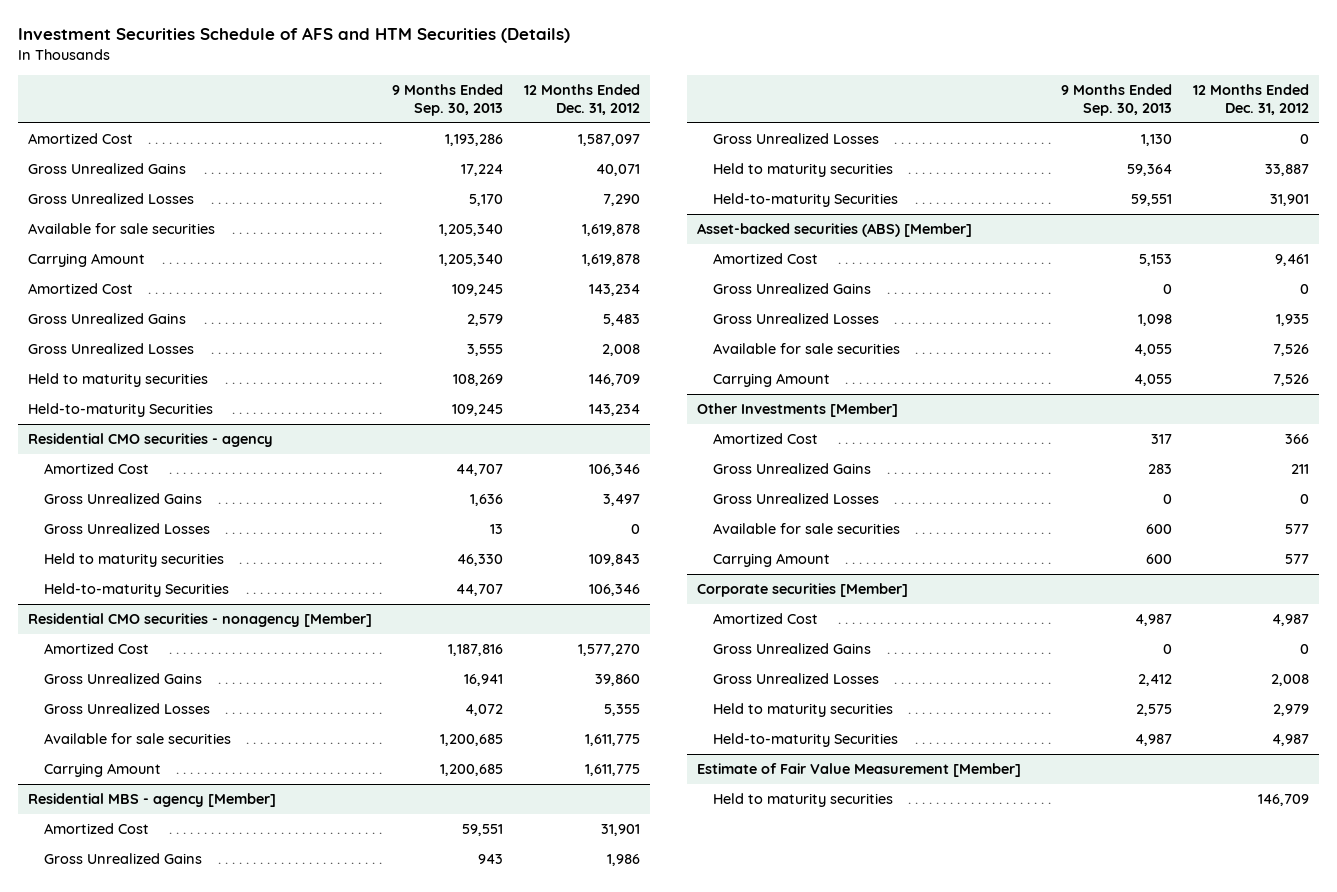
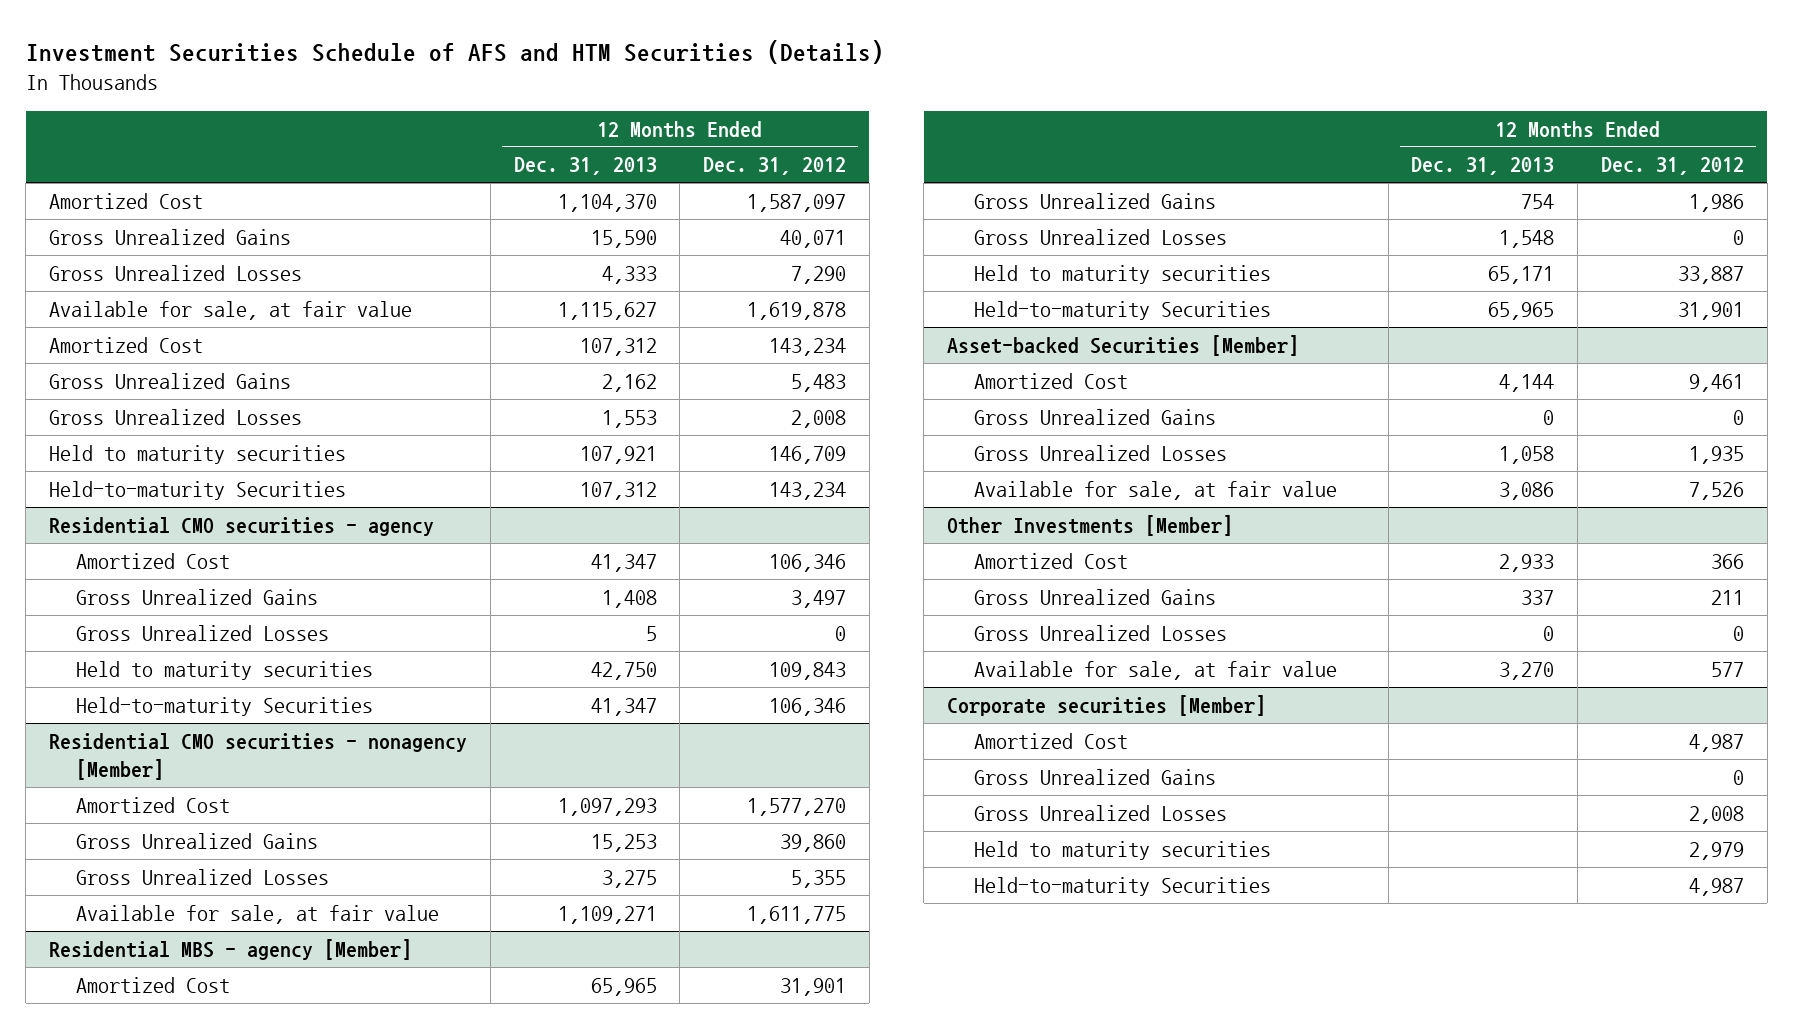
[392,83,504,116] 9 Months Ended Sep. 30, 2013 -> none
none -> [513,157,657,176] Dec. 31, 2013
[27,253,145,268] Carrying Amount -> none
[27,223,215,235] Available for sale securities -> [49,300,413,320] Available for sale, at fair value
[44,763,162,778] Carrying Amount -> none
[44,733,232,745] Available for sale securities -> [76,904,440,924] Available for sale, at fair value
[696,223,972,238] Asset-backed securities (ABS) [Member] -> [947,334,1300,356] Asset-backed Securities [Member]
[713,373,831,388] Carrying Amount -> none
[713,343,901,355] Available for sale securities -> [974,480,1338,500] Available for sale, at fair value
[713,553,831,568] Carrying Amount -> none
[713,523,901,535] Available for sale securities -> [974,660,1338,680] Available for sale, at fair value
[696,763,1021,778] Estimate of Fair Value Measurement [Member] -> none
[713,793,894,808] Held to maturity securities -> none

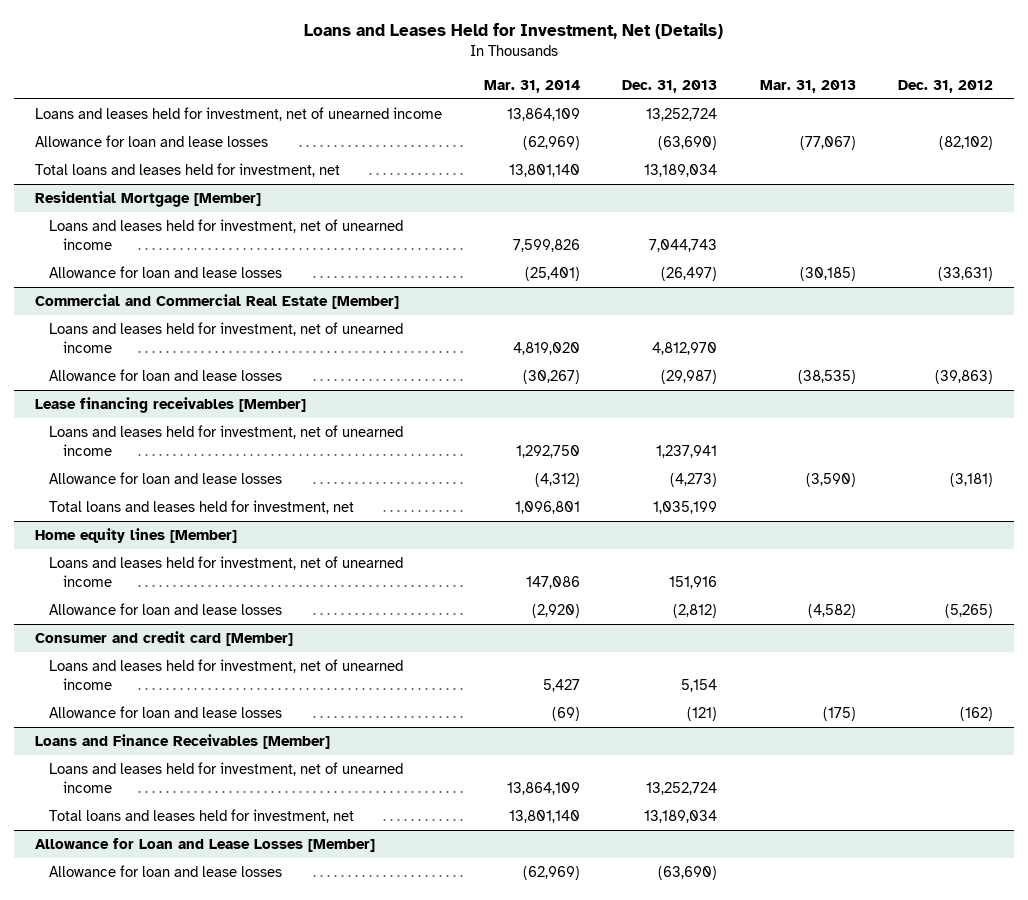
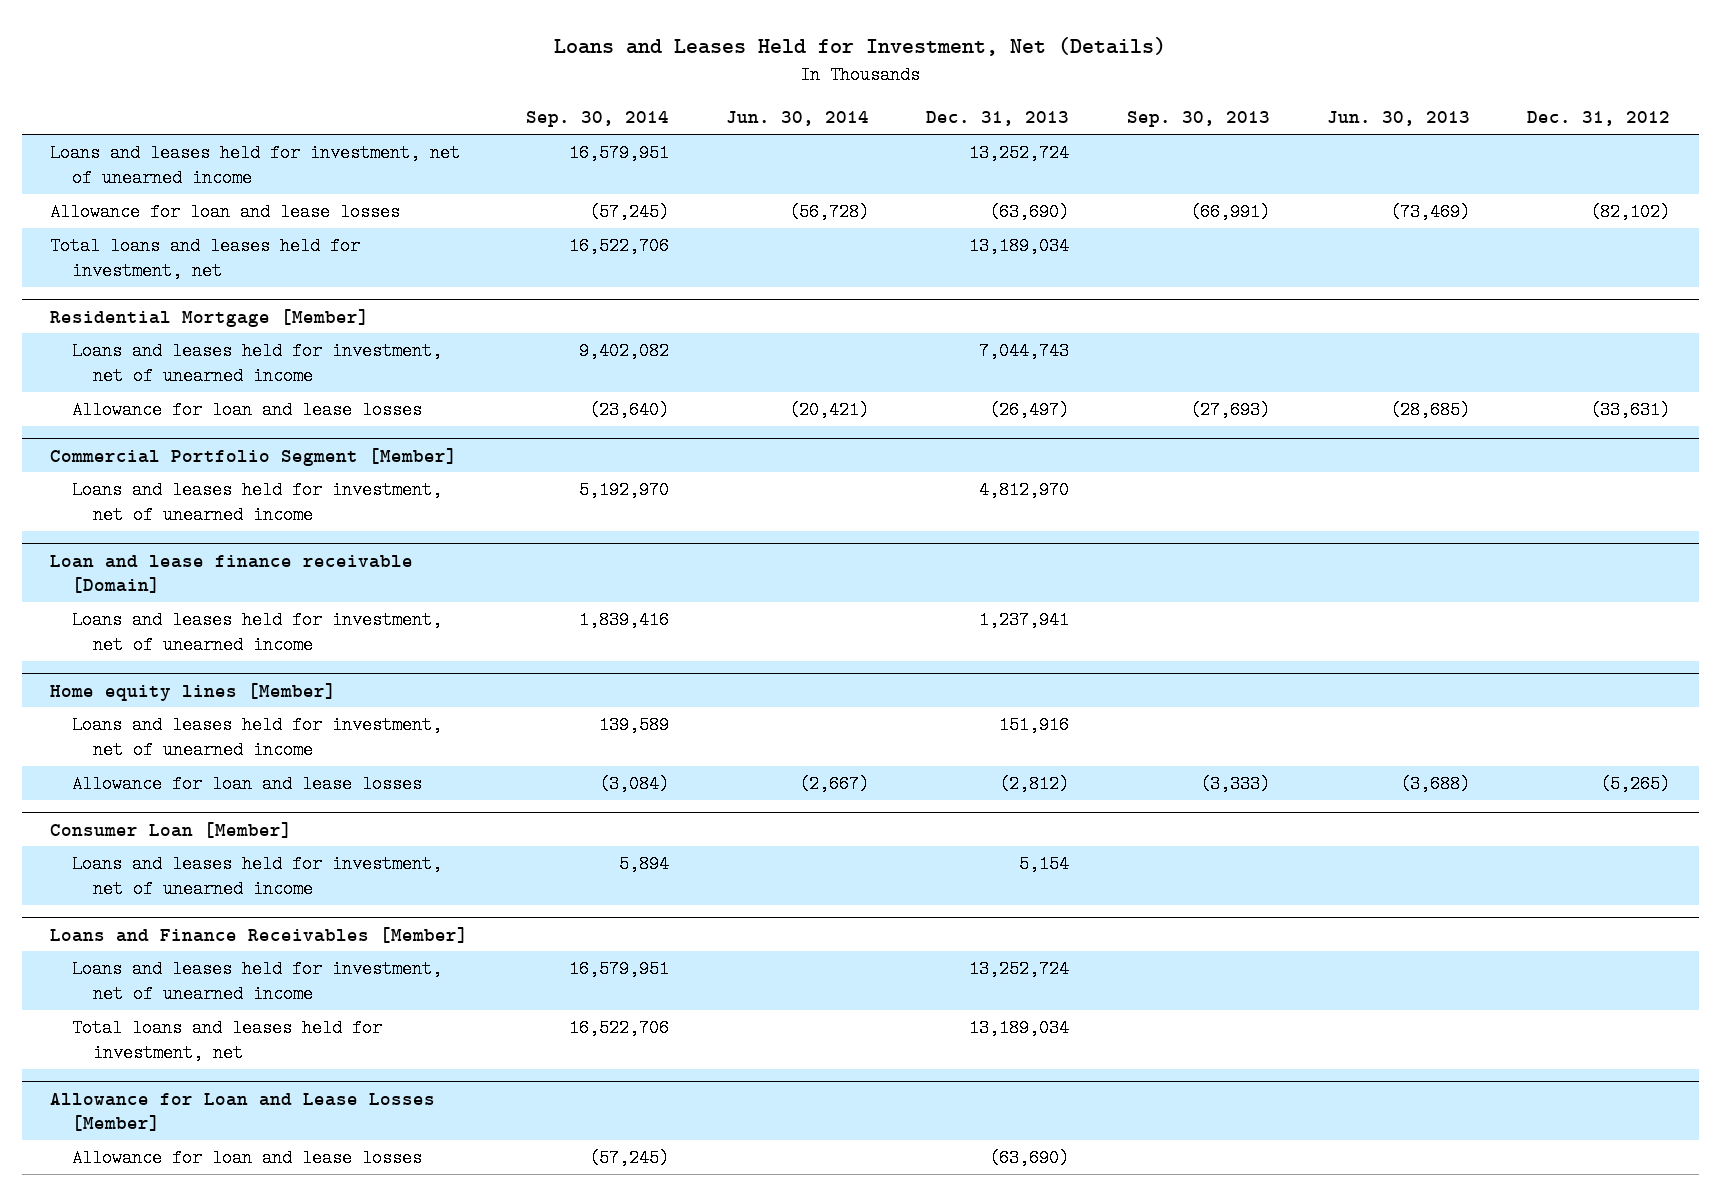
[484,79,581,93] Mar. 31, 2014 -> none
[759,79,856,93] Mar. 31, 2013 -> none
none -> [525,111,669,128] Sep. 30, 2014
none -> [726,111,870,127] Jun. 30, 2014
none -> [1126,111,1270,128] Sep. 30, 2013
none -> [1326,111,1470,127] Jun. 30, 2013
[34,294,399,310] Commercial and Commercial Real Estate [Member] -> none
none -> [50,447,458,466] Commercial Portfolio Segment [Member]
[49,369,283,382] Allowance for loan and lease losses -> none
[34,397,306,414] Lease financing receivables [Member] -> none
none -> [50,554,414,594] Loan and lease finance receivable [Domain]
[49,472,283,485] Allowance for loan and lease losses -> none
[49,500,355,515] Total loans and leases held for investment, net -> none
[34,631,293,647] Consumer and credit card [Member] -> none
none -> [50,821,293,838] Consumer Loan [Member]
[49,706,283,719] Allowance for loan and lease losses -> none

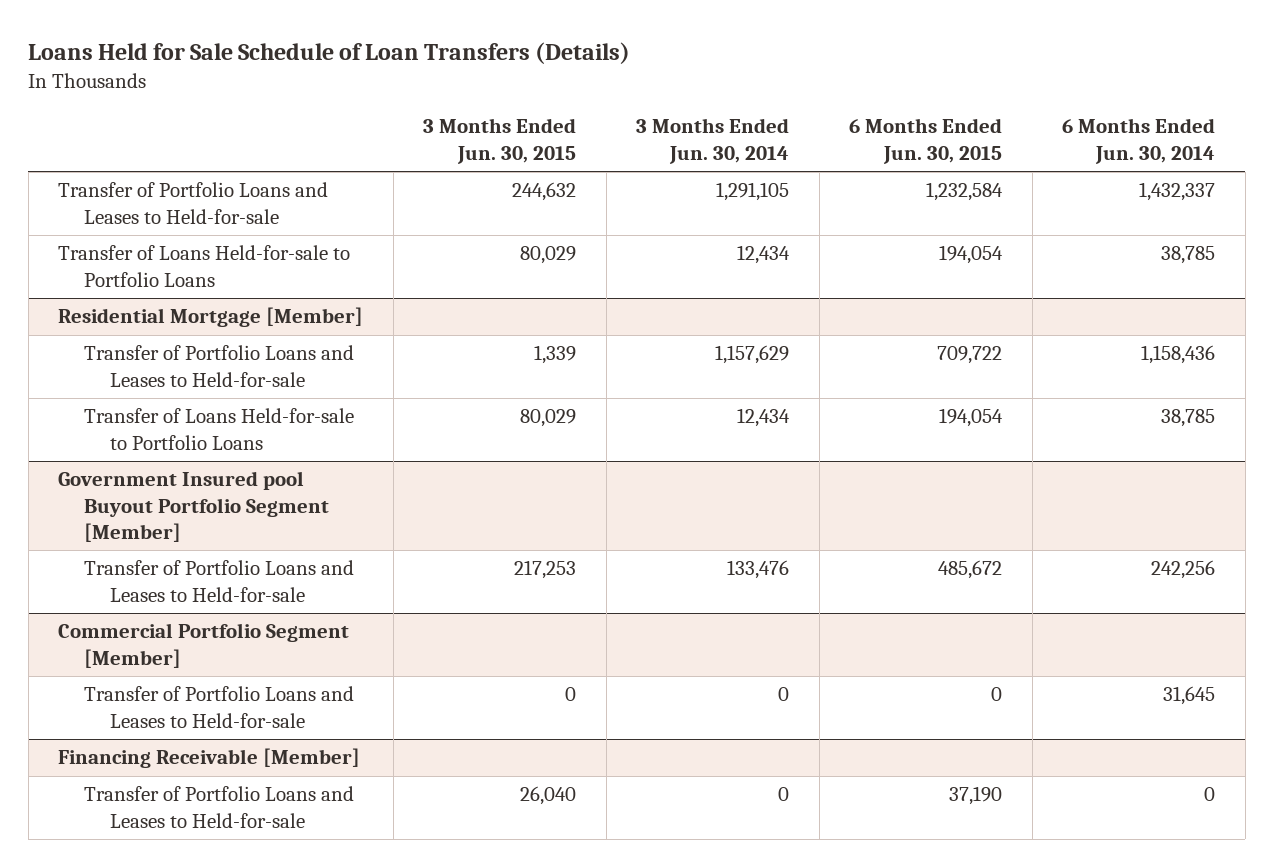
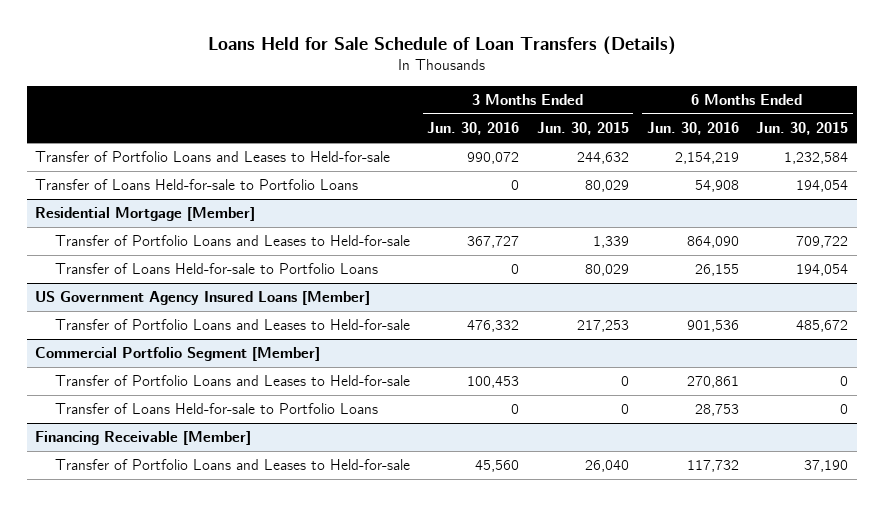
[636,118,790,164] 3 Months Ended Jun. 30, 2014 -> none
[1062,118,1216,164] 6 Months Ended Jun. 30, 2014 -> none
none -> [427,122,520,136] Jun. 30, 2016
none -> [646,122,739,136] Jun. 30, 2016
[58,471,330,543] Government Insured pool Buyout Portfolio Segment [Member] -> none
none -> [35,291,371,306] US Government Agency Insured Loans [Member]
none -> [54,403,378,415] Transfer of Loans Held-for-sale to Portfolio Loans

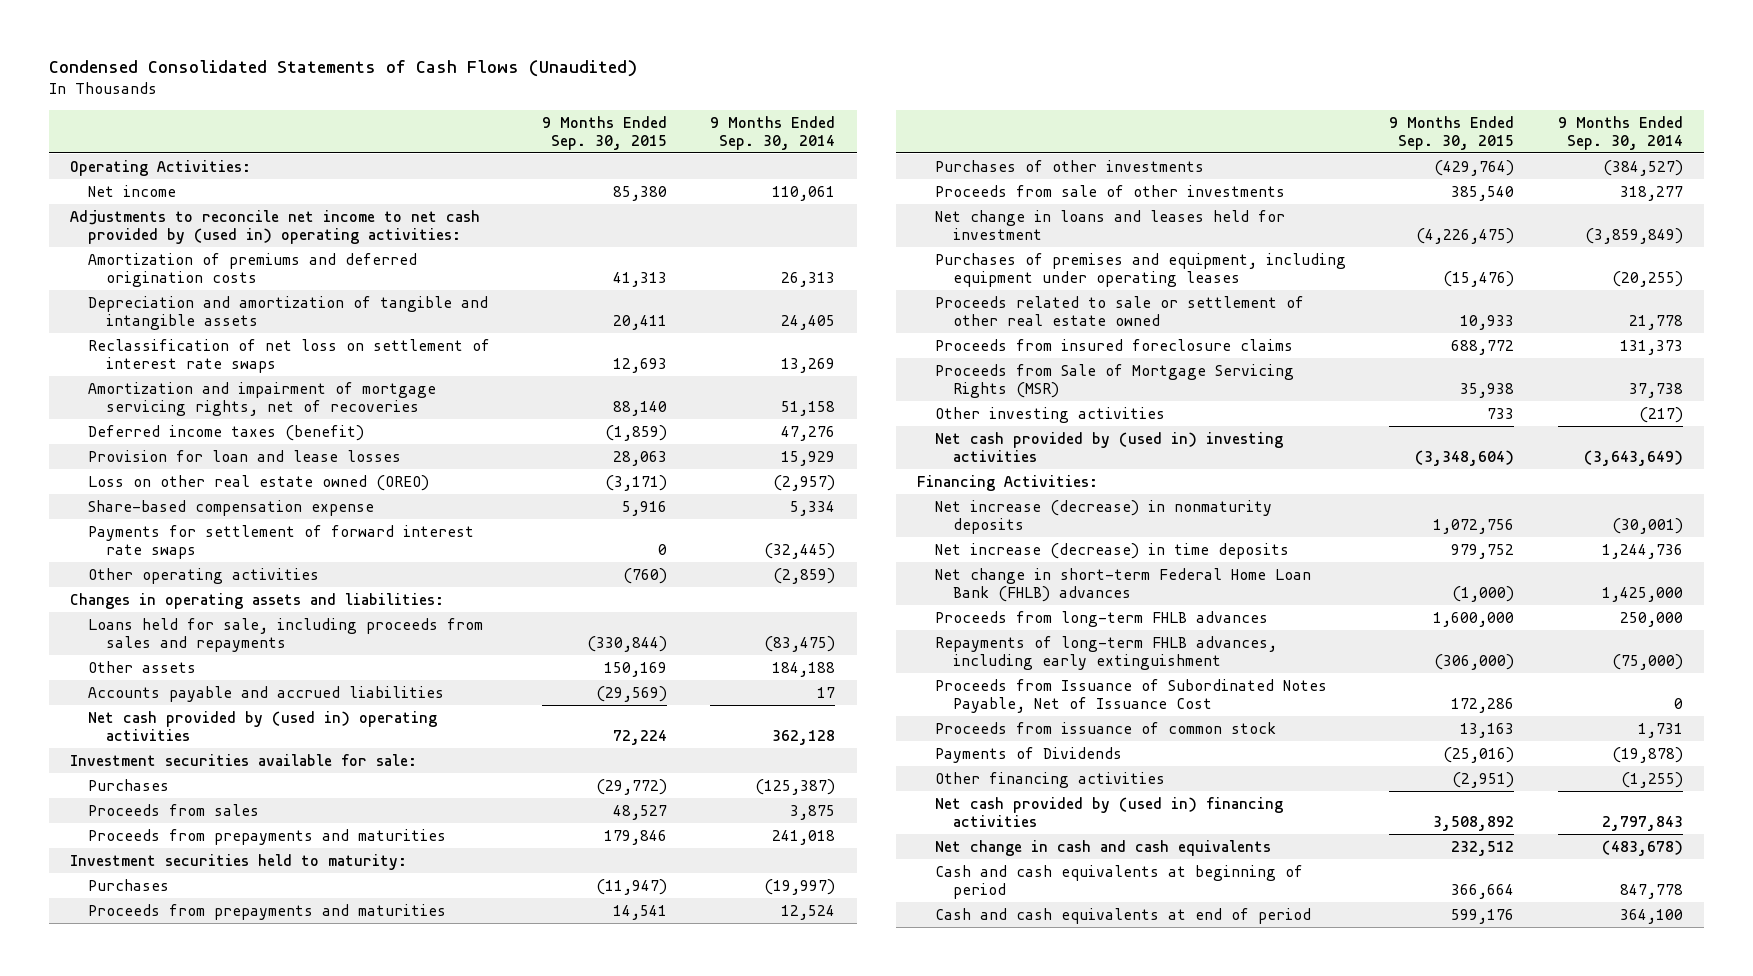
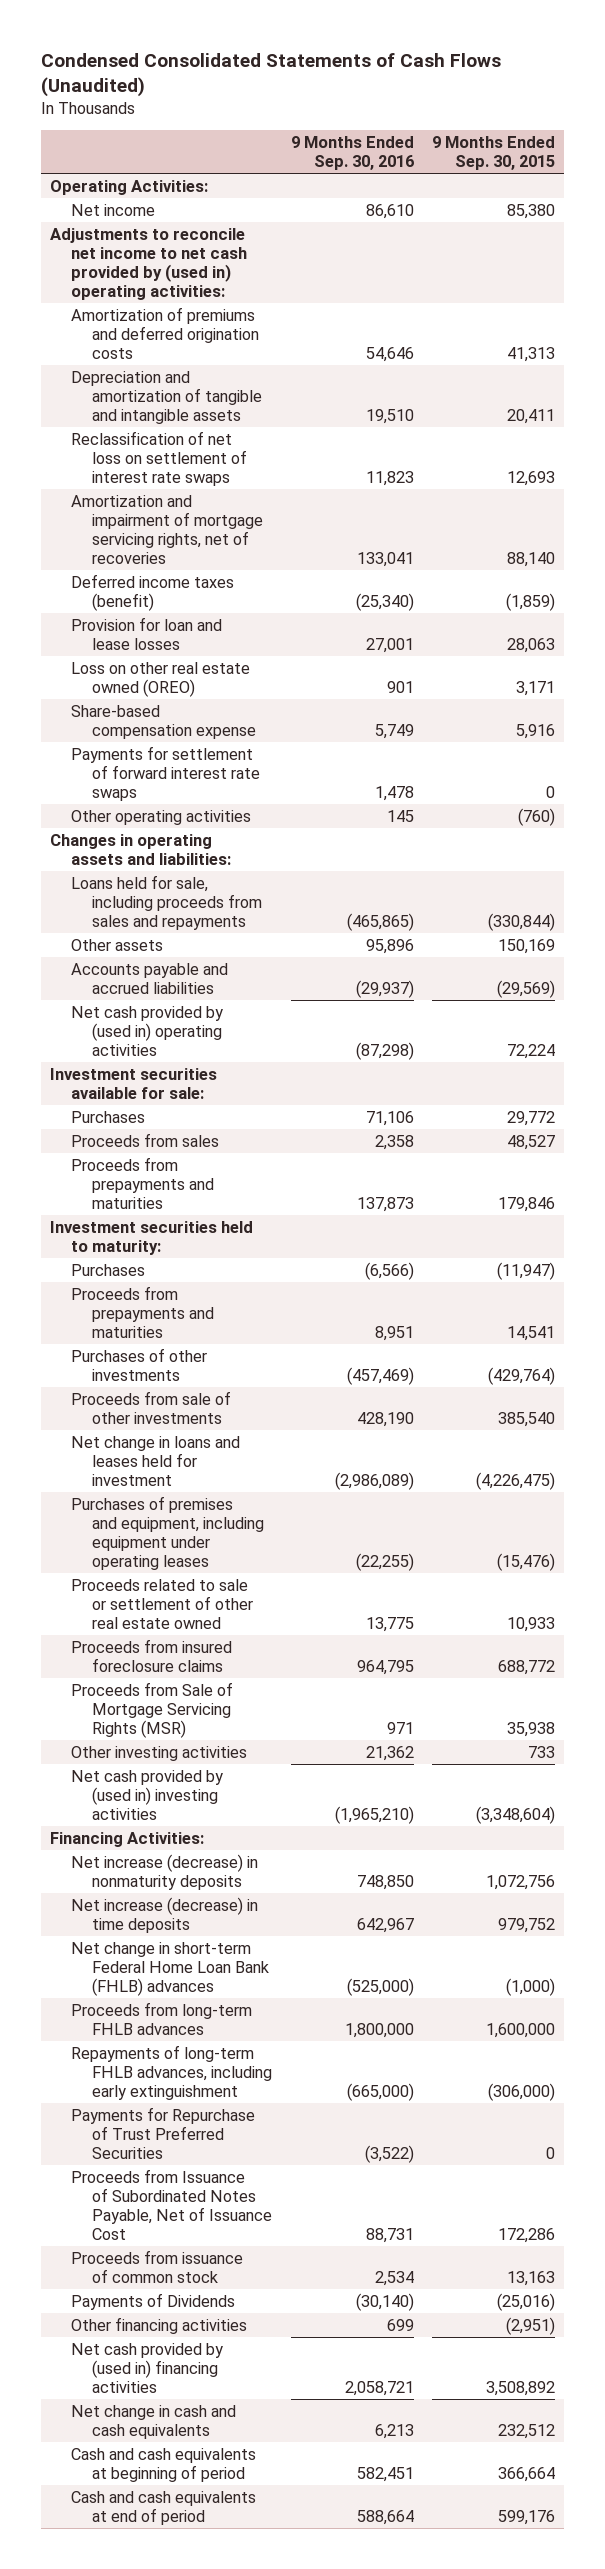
[710,115,836,150] 9 Months Ended Sep. 30, 2014 -> none
none -> [290,136,414,171] 9 Months Ended Sep. 30, 2016
[605,474,668,491] (3,171) -> [515,680,555,696] 3,171
[596,778,668,795] (29,772) -> [506,1110,555,1126] 29,772
none -> [71,2106,256,2159] Payments for Repurchase of Trust Preferred Securities

